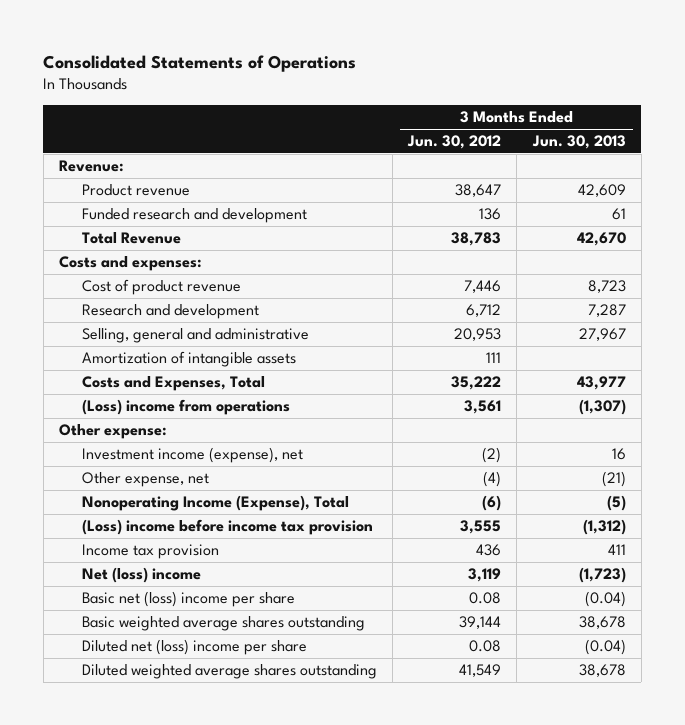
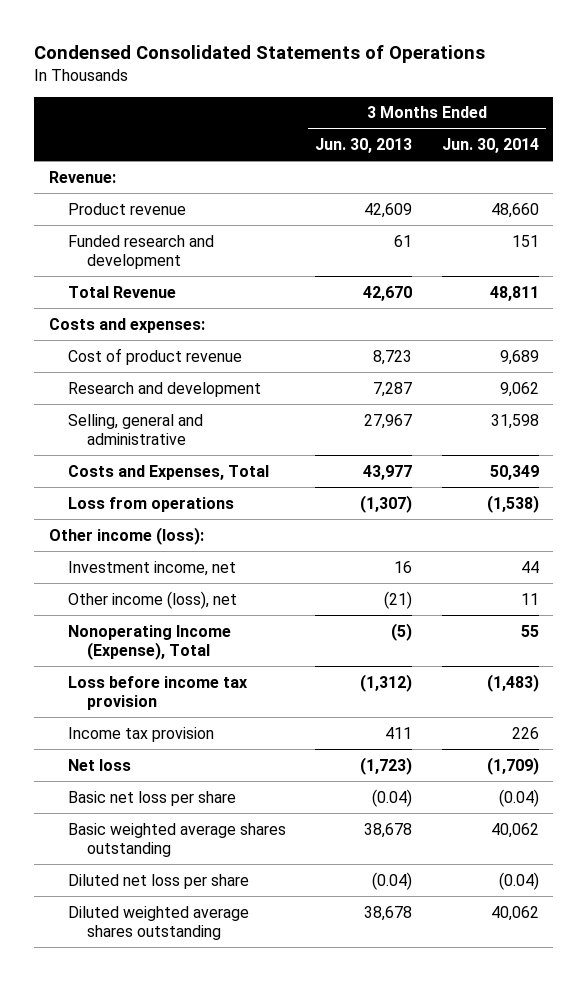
[43,55,357,73] Consolidated Statements of Operations -> [34,44,486,63] Condensed Consolidated Statements of Operations
[407,135,502,150] Jun. 30, 2012 -> none
none -> [441,137,539,153] Jun. 30, 2014
[82,351,297,368] Amortization of intangible assets -> none
[82,399,291,416] (Loss) income from operations -> [67,496,234,512] Loss from operations
[59,424,168,440] Other expense: -> [48,526,204,545] Other income (loss):
[82,447,304,464] Investment income (expense), net -> [67,560,236,576] Investment income, net
[82,472,210,488] Other expense, net -> [67,590,237,609] Other income (loss), net
[82,519,374,536] (Loss) income before income tax provision -> [67,675,248,710] Loss before income tax provision
[82,567,202,584] Net (loss) income -> [67,758,131,771] Net loss
[82,591,296,608] Basic net (loss) income per share -> [67,790,236,806] Basic net loss per share
[82,639,308,656] Diluted net (loss) income per share -> [67,873,249,889] Diluted net loss per share

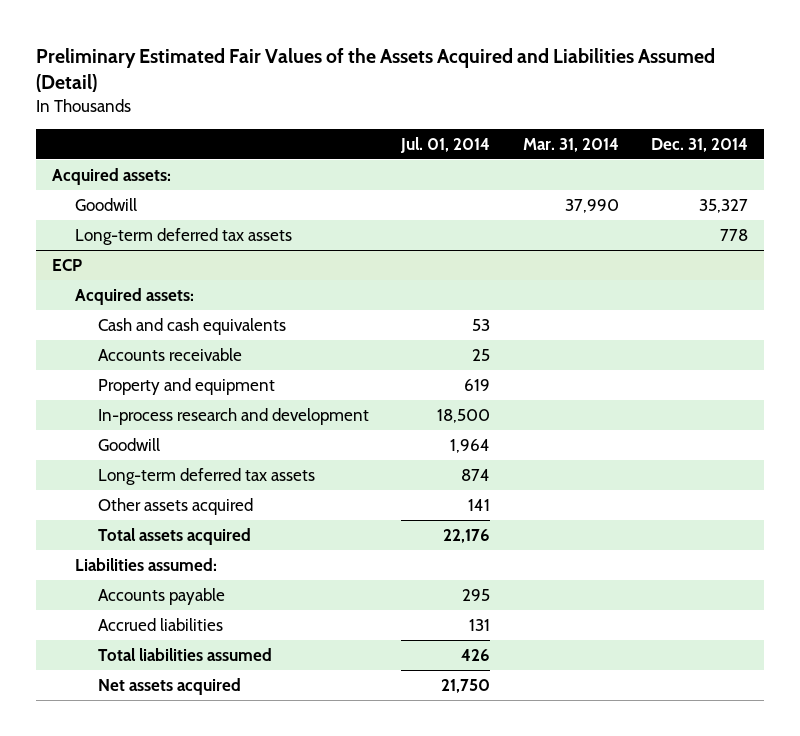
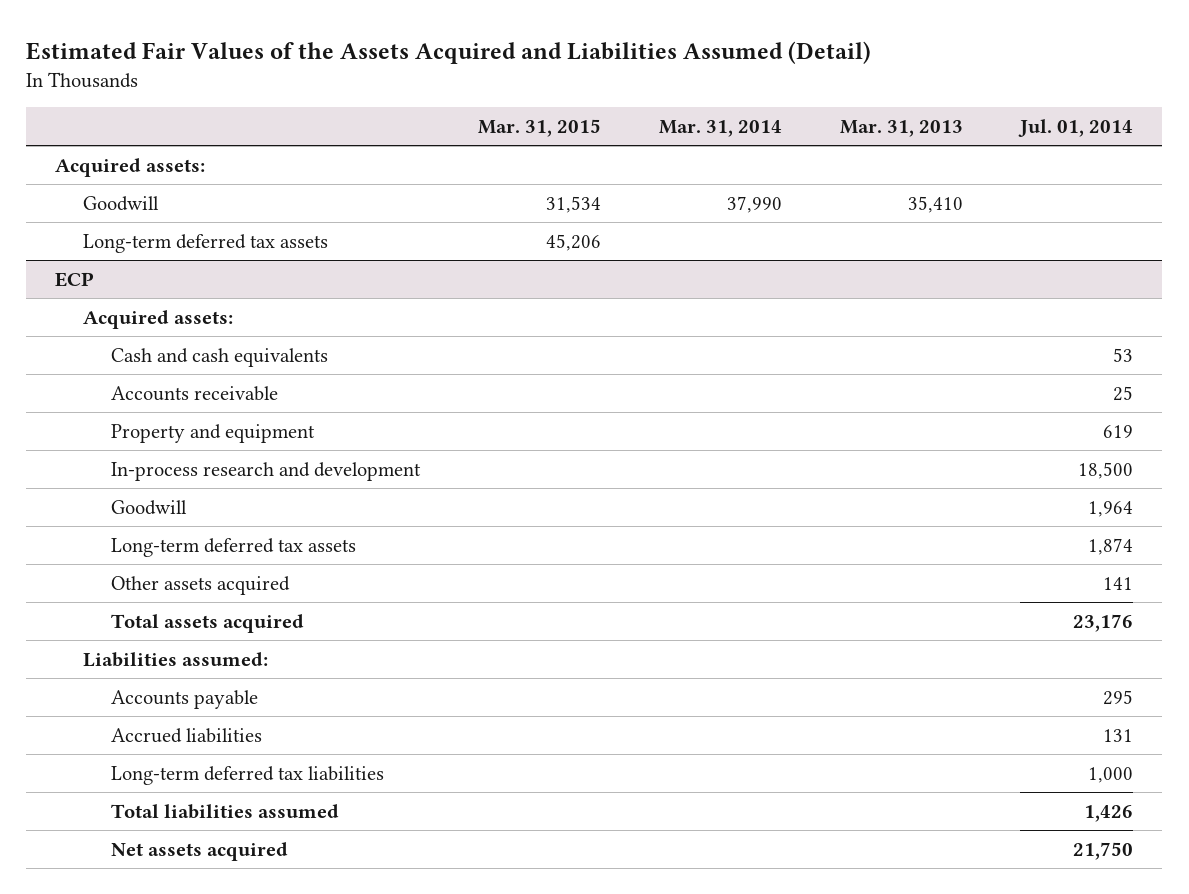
[35,47,715,93] Preliminary Estimated Fair Values of the Assets Acquired and Liabilities Assumed (Detail) -> [26,40,872,64] Estimated Fair Values of the Assets Acquired and Liabilities Assumed (Detail)
[651,138,749,153] Dec. 31, 2014 -> none
none -> [477,118,601,137] Mar. 31, 2015
none -> [839,119,963,137] Mar. 31, 2013
[461,468,491,481] 874 -> [1088,537,1134,555] 1,874
[443,528,491,543] 22,176 -> [1073,613,1134,632] 23,176
none -> [111,765,385,785] Long-term deferred tax liabilities
[461,648,491,661] 426 -> [1084,804,1134,822] 1,426

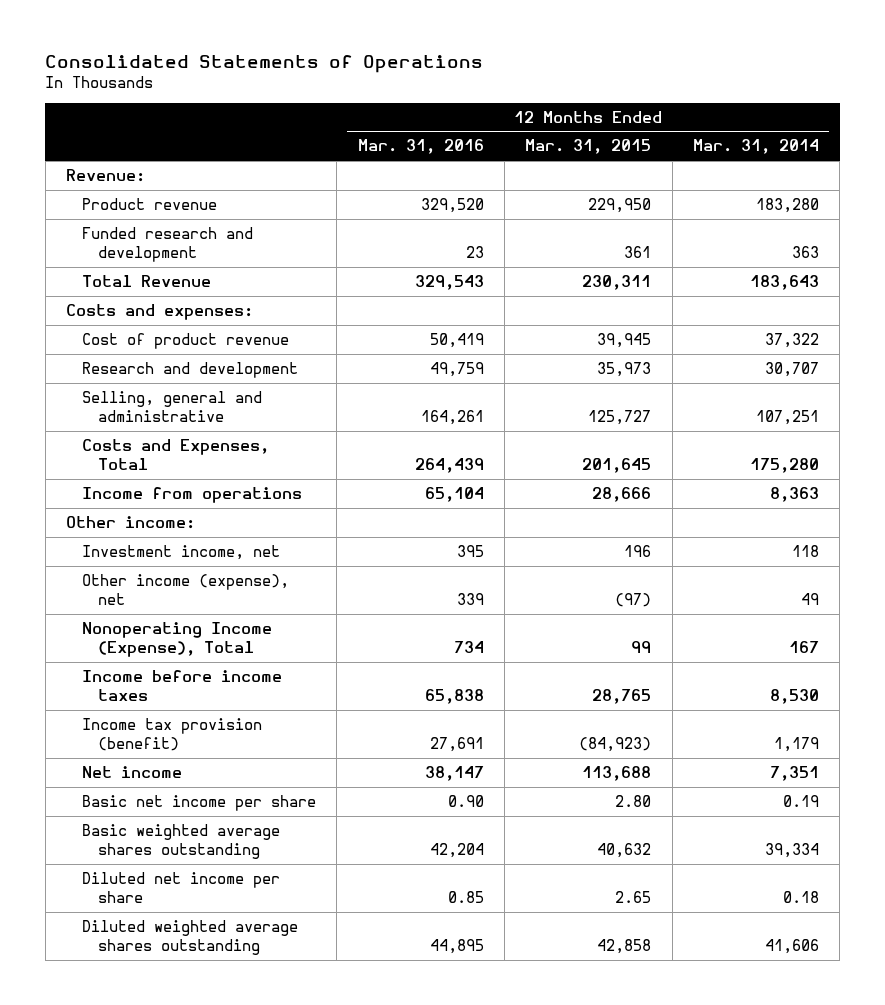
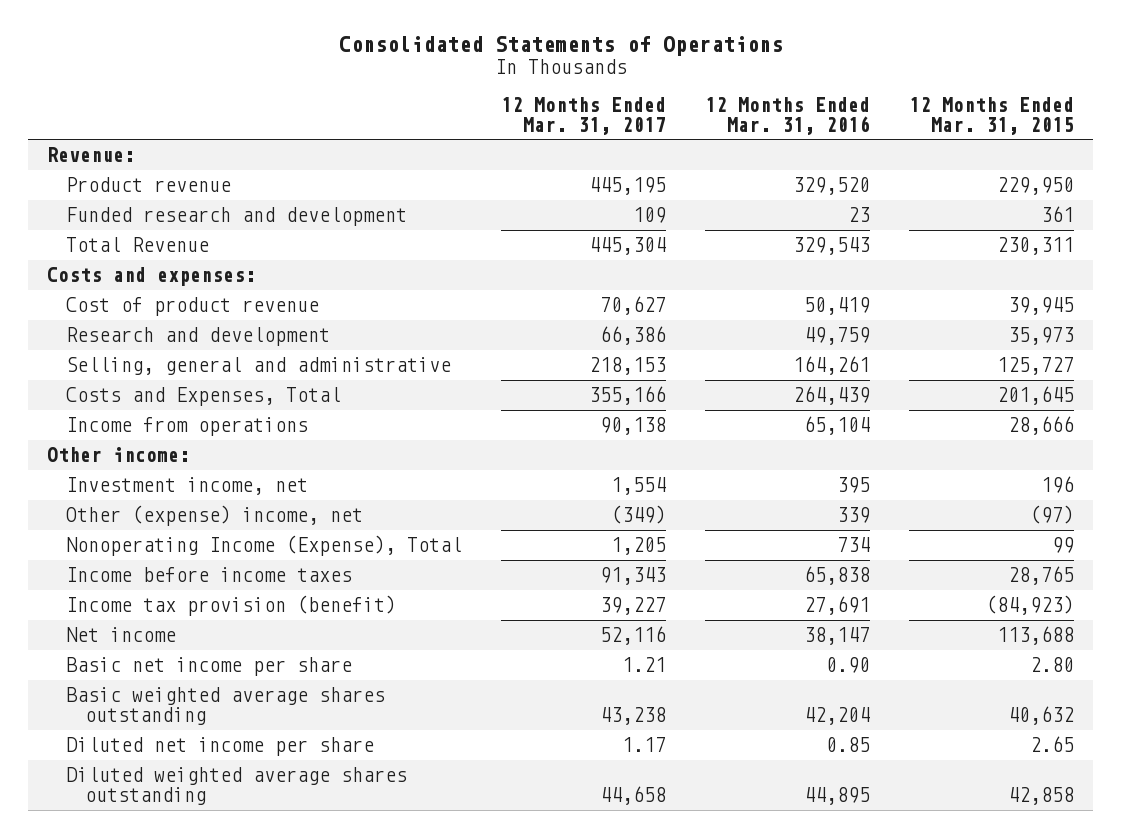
[692,139,819,155] Mar. 31, 2014 -> none
none -> [501,96,667,135] 12 Months Ended Mar. 31, 2017
[81,573,289,606] Other income (expense), net -> [66,505,364,527] Other (expense) income, net

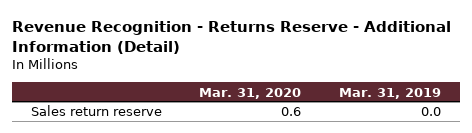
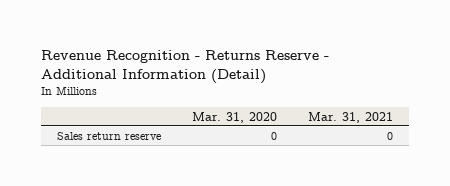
[338,87,441,99] Mar. 31, 2019 -> none
none -> [308,111,394,123] Mar. 31, 2021
[281,107,302,117] 0.6 -> [270,132,277,141] 0

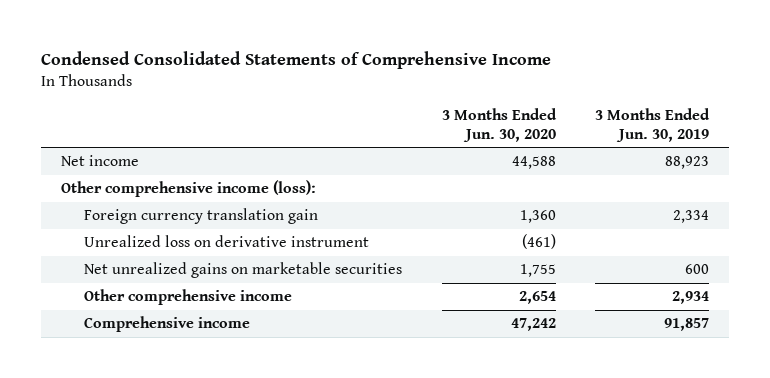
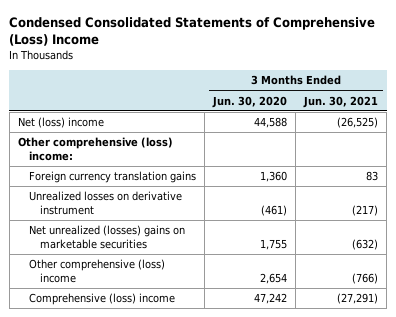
[41,51,552,70] Condensed Consolidated Statements of Comprehensive Income -> [9,16,376,46] Condensed Consolidated Statements of Comprehensive (Loss) Income
[595,108,711,142] 3 Months Ended Jun. 30, 2019 -> none
none -> [303,95,379,108] Jun. 30, 2021
[61,155,140,167] Net income -> [17,117,104,129] Net (loss) income
[61,180,317,198] Other comprehensive income (loss): -> [17,137,173,162] Other comprehensive (loss) income:
[84,208,319,225] Foreign currency translation gain -> [28,171,196,184] Foreign currency translation gains
[84,235,370,248] Unrealized loss on derivative instrument -> [28,191,182,216] Unrealized losses on derivative instrument
[84,262,403,279] Net unrealized gains on marketable securities -> [28,225,185,250] Net unrealized (losses) gains on marketable securities
[84,289,293,306] Other comprehensive income -> [28,259,165,284] Other comprehensive (loss) income
[84,316,251,333] Comprehensive income -> [28,293,175,306] Comprehensive (loss) income

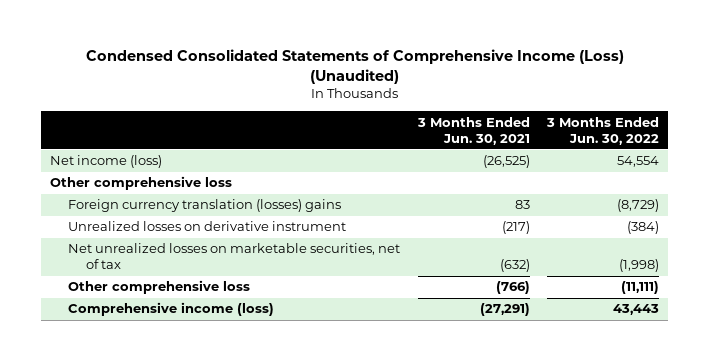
[9,16,376,46] Condensed Consolidated Statements of Comprehensive (Loss) Income -> [85,49,624,85] Condensed Consolidated Statements of Comprehensive Income (Loss) (Unaudited)
[212,95,288,108] Jun. 30, 2020 -> none
none -> [546,116,660,145] 3 Months Ended Jun. 30, 2022
[17,117,104,129] Net (loss) income -> [50,155,163,169] Net income (loss)
[17,137,173,162] Other comprehensive (loss) income: -> [50,176,233,191] Other comprehensive loss
[28,171,196,184] Foreign currency translation gains -> [67,199,341,213] Foreign currency translation (losses) gains
[28,225,185,250] Net unrealized (losses) gains on marketable securities -> [67,243,400,270] Net unrealized losses on marketable securities, net of tax
[28,259,165,284] Other comprehensive (loss) income -> [67,280,250,295] Other comprehensive loss
[28,293,175,306] Comprehensive (loss) income -> [67,302,274,317] Comprehensive income (loss)

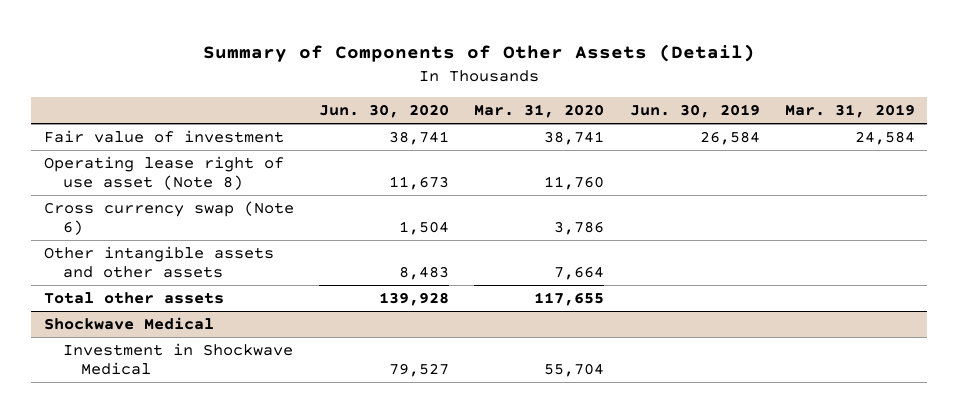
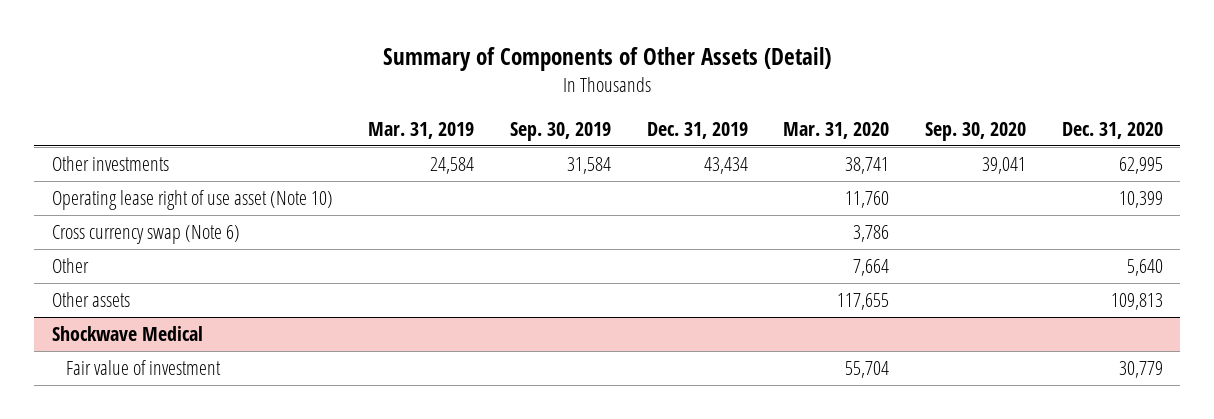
[319,104,450,119] Jun. 30, 2020 -> none
[629,104,760,119] Jun. 30, 2019 -> none
none -> [509,121,611,141] Sep. 30, 2019
none -> [646,121,748,139] Dec. 31, 2019
none -> [924,121,1026,141] Sep. 30, 2020
none -> [1061,121,1163,139] Dec. 31, 2020
[43,129,284,143] Fair value of investment -> [51,156,169,172] Other investments
[43,155,284,191] Operating lease right of use asset (Note 8) -> [51,190,333,211] Operating lease right of use asset (Note 10)
[43,245,274,279] Other intangible assets and other assets -> [51,258,89,274] Other
[43,291,224,304] Total other assets -> [51,292,130,308] Other assets
[62,342,293,376] Investment in Shockwave Medical -> [66,360,222,376] Fair value of investment

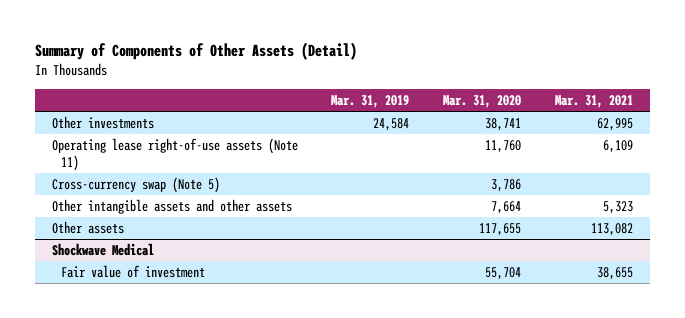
[509,121,611,141] Sep. 30, 2019 -> none
[646,121,748,139] Dec. 31, 2019 -> none
[924,121,1026,141] Sep. 30, 2020 -> none
[1061,121,1163,139] Dec. 31, 2020 -> none
none -> [555,94,634,108] Mar. 31, 2021
[51,190,333,211] Operating lease right of use asset (Note 10) -> [51,137,298,171] Operating lease right-of-use assets (Note 11)
[51,225,240,245] Cross currency swap (Note 6) -> [51,176,220,193] Cross-currency swap (Note 5)
[51,258,89,274] Other -> [51,198,292,214] Other intangible assets and other assets

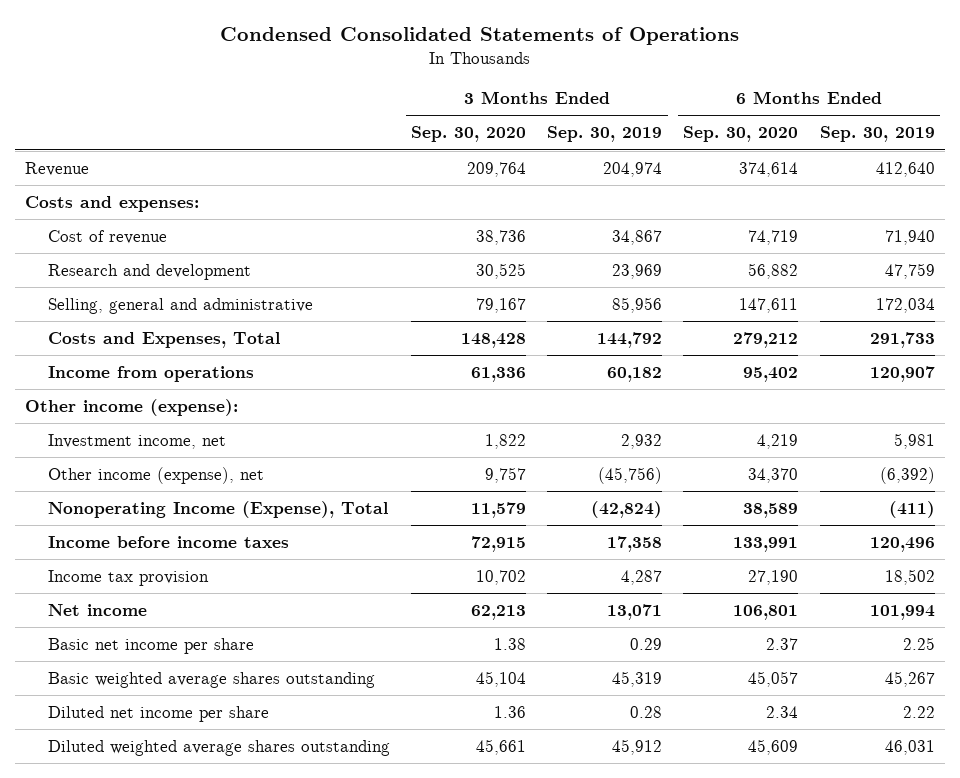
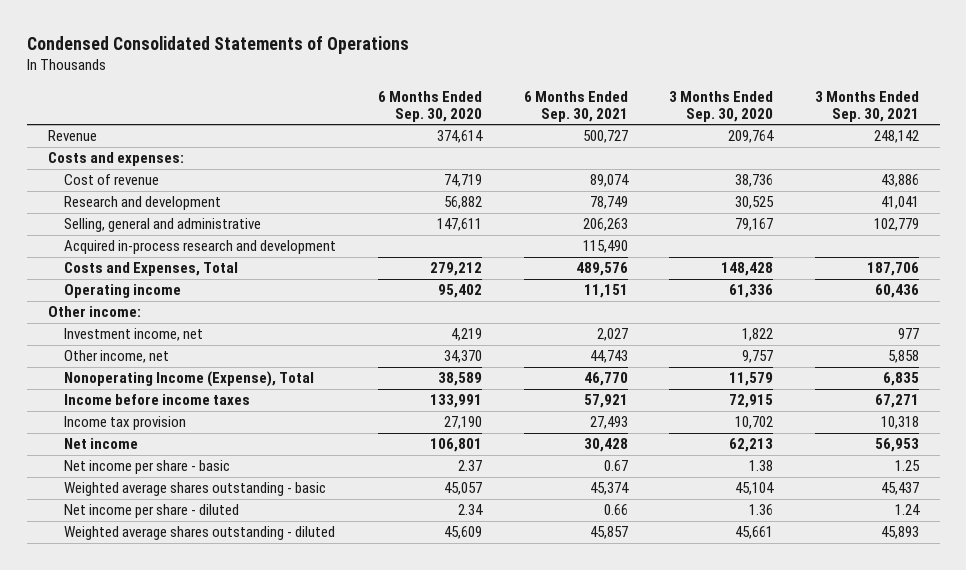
[547,126,663,143] Sep. 30, 2019 -> none
[819,126,935,143] Sep. 30, 2019 -> none
none -> [523,90,628,123] 6 Months Ended Sep. 30, 2021
none -> [814,90,919,123] 3 Months Ended Sep. 30, 2021
none -> [64,240,337,255] Acquired in-process research and development
[47,366,254,383] Income from operations -> [64,284,182,299] Operating income
[25,399,239,417] Other income (expense): -> [47,306,141,318] Other income:
[47,467,264,485] Other income (expense), net -> [64,350,170,364] Other income, net
[47,638,254,655] Basic net income per share -> [64,460,231,475] Net income per share - basic
[47,672,375,689] Basic weighted average shares outstanding -> [64,482,327,497] Weighted average shares outstanding - basic
[47,706,269,723] Diluted net income per share -> [64,504,240,519] Net income per share - diluted
[47,740,390,757] Diluted weighted average shares outstanding -> [64,526,336,541] Weighted average shares outstanding - diluted

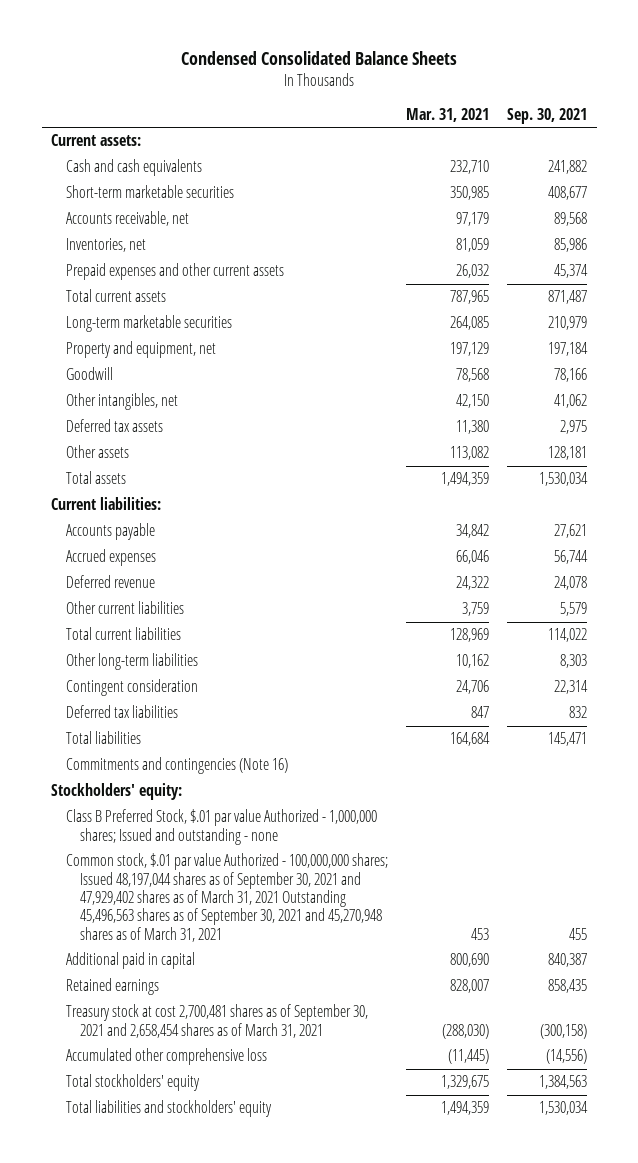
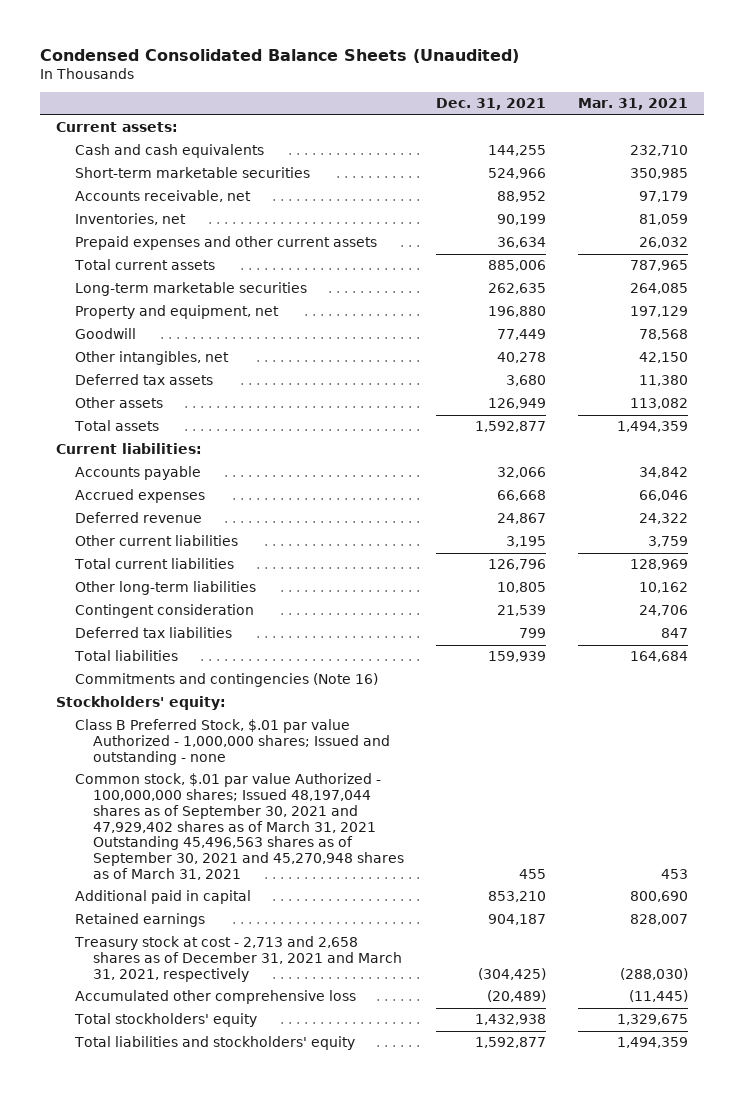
[181,51,458,66] Condensed Consolidated Balance Sheets -> [39,48,519,63] Condensed Consolidated Balance Sheets (Unaudited)
[507,107,588,124] Sep. 30, 2021 -> none
none -> [436,98,547,111] Dec. 31, 2021
[65,1004,368,1038] Treasury stock at cost 2,700,481 shares as of September 30, 2021 and 2,658,454 shares as of March 31, 2021 -> [73,936,403,982] Treasury stock at cost - 2,713 and 2,658 shares as of December 31, 2021 and March 31, 2021, respectively

